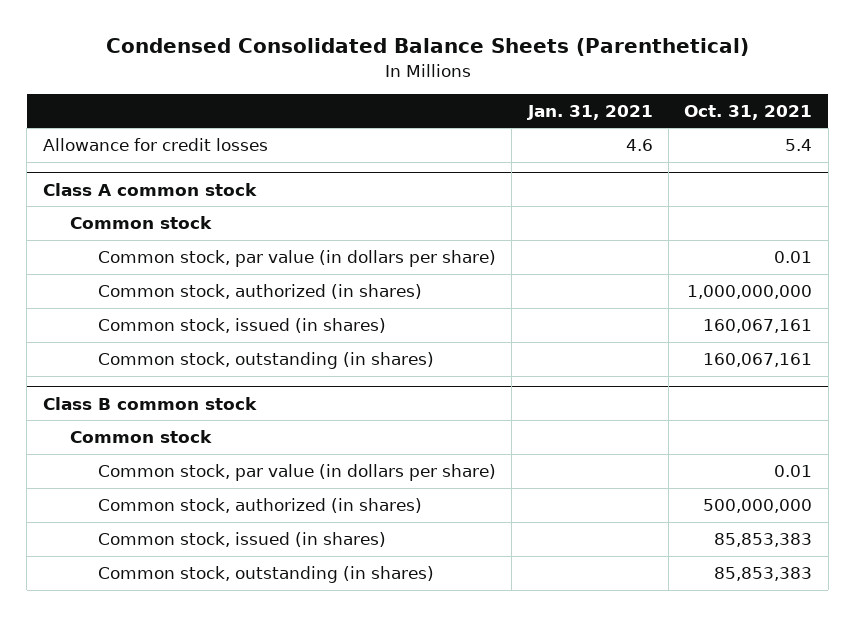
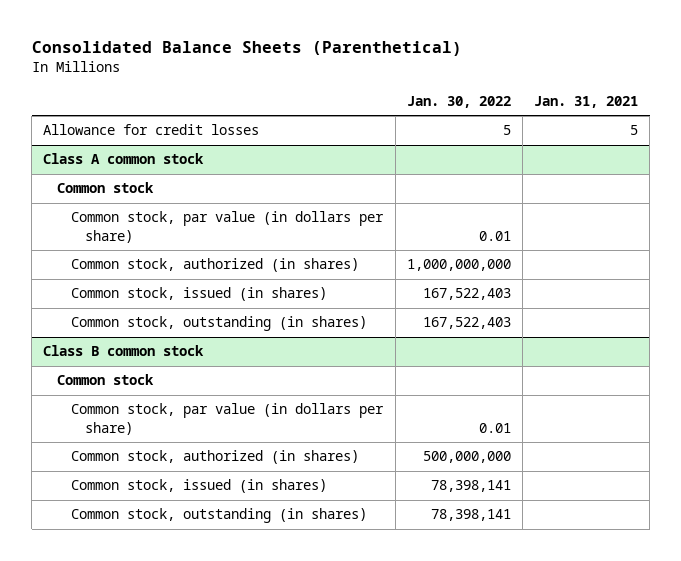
[105,38,749,57] Condensed Consolidated Balance Sheets (Parenthetical) -> [31,41,462,57] Consolidated Balance Sheets (Parenthetical)
[684,104,813,120] Oct. 31, 2021 -> none
none -> [406,96,511,109] Jan. 30, 2022
[625,139,653,152] 4.6 -> [630,125,639,136] 5

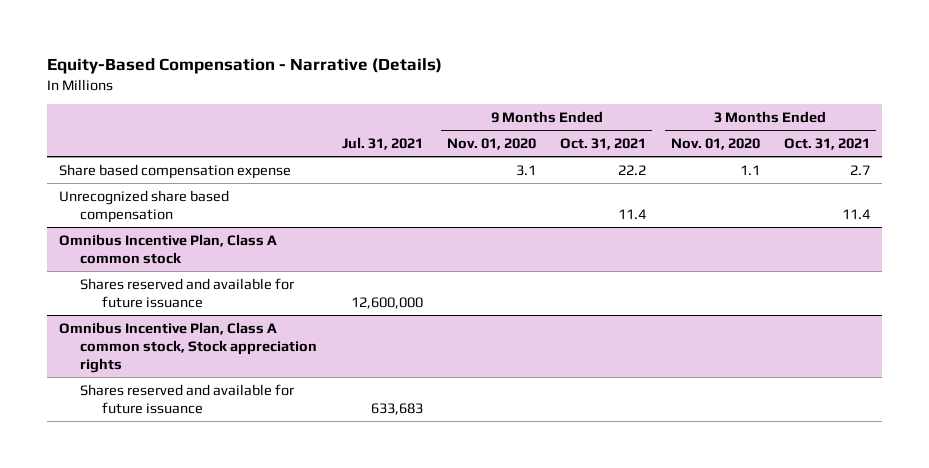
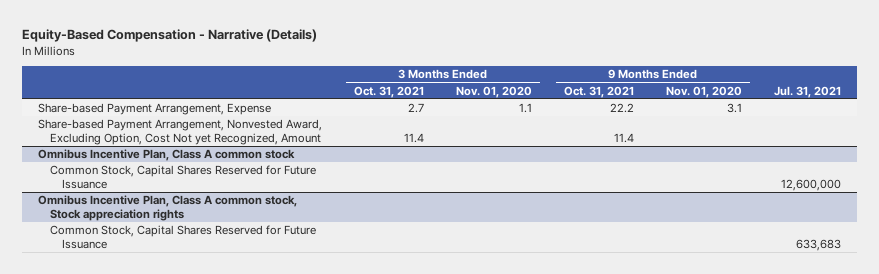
[58,163,291,179] Share based compensation expense -> [37,103,271,116] Share-based Payment Arrangement, Expense
[58,189,229,223] Unrecognized share based compensation -> [37,119,322,145] Share-based Payment Arrangement, Nonvested Award, Excluding Option, Cost Not yet Recognized, Amount
[80,277,295,308] Shares reserved and available for future issuance -> [49,165,316,189] Common Stock, Capital Shares Reserved for Future Issuance
[80,383,295,414] Shares reserved and available for future issuance -> [49,225,316,249] Common Stock, Capital Shares Reserved for Future Issuance

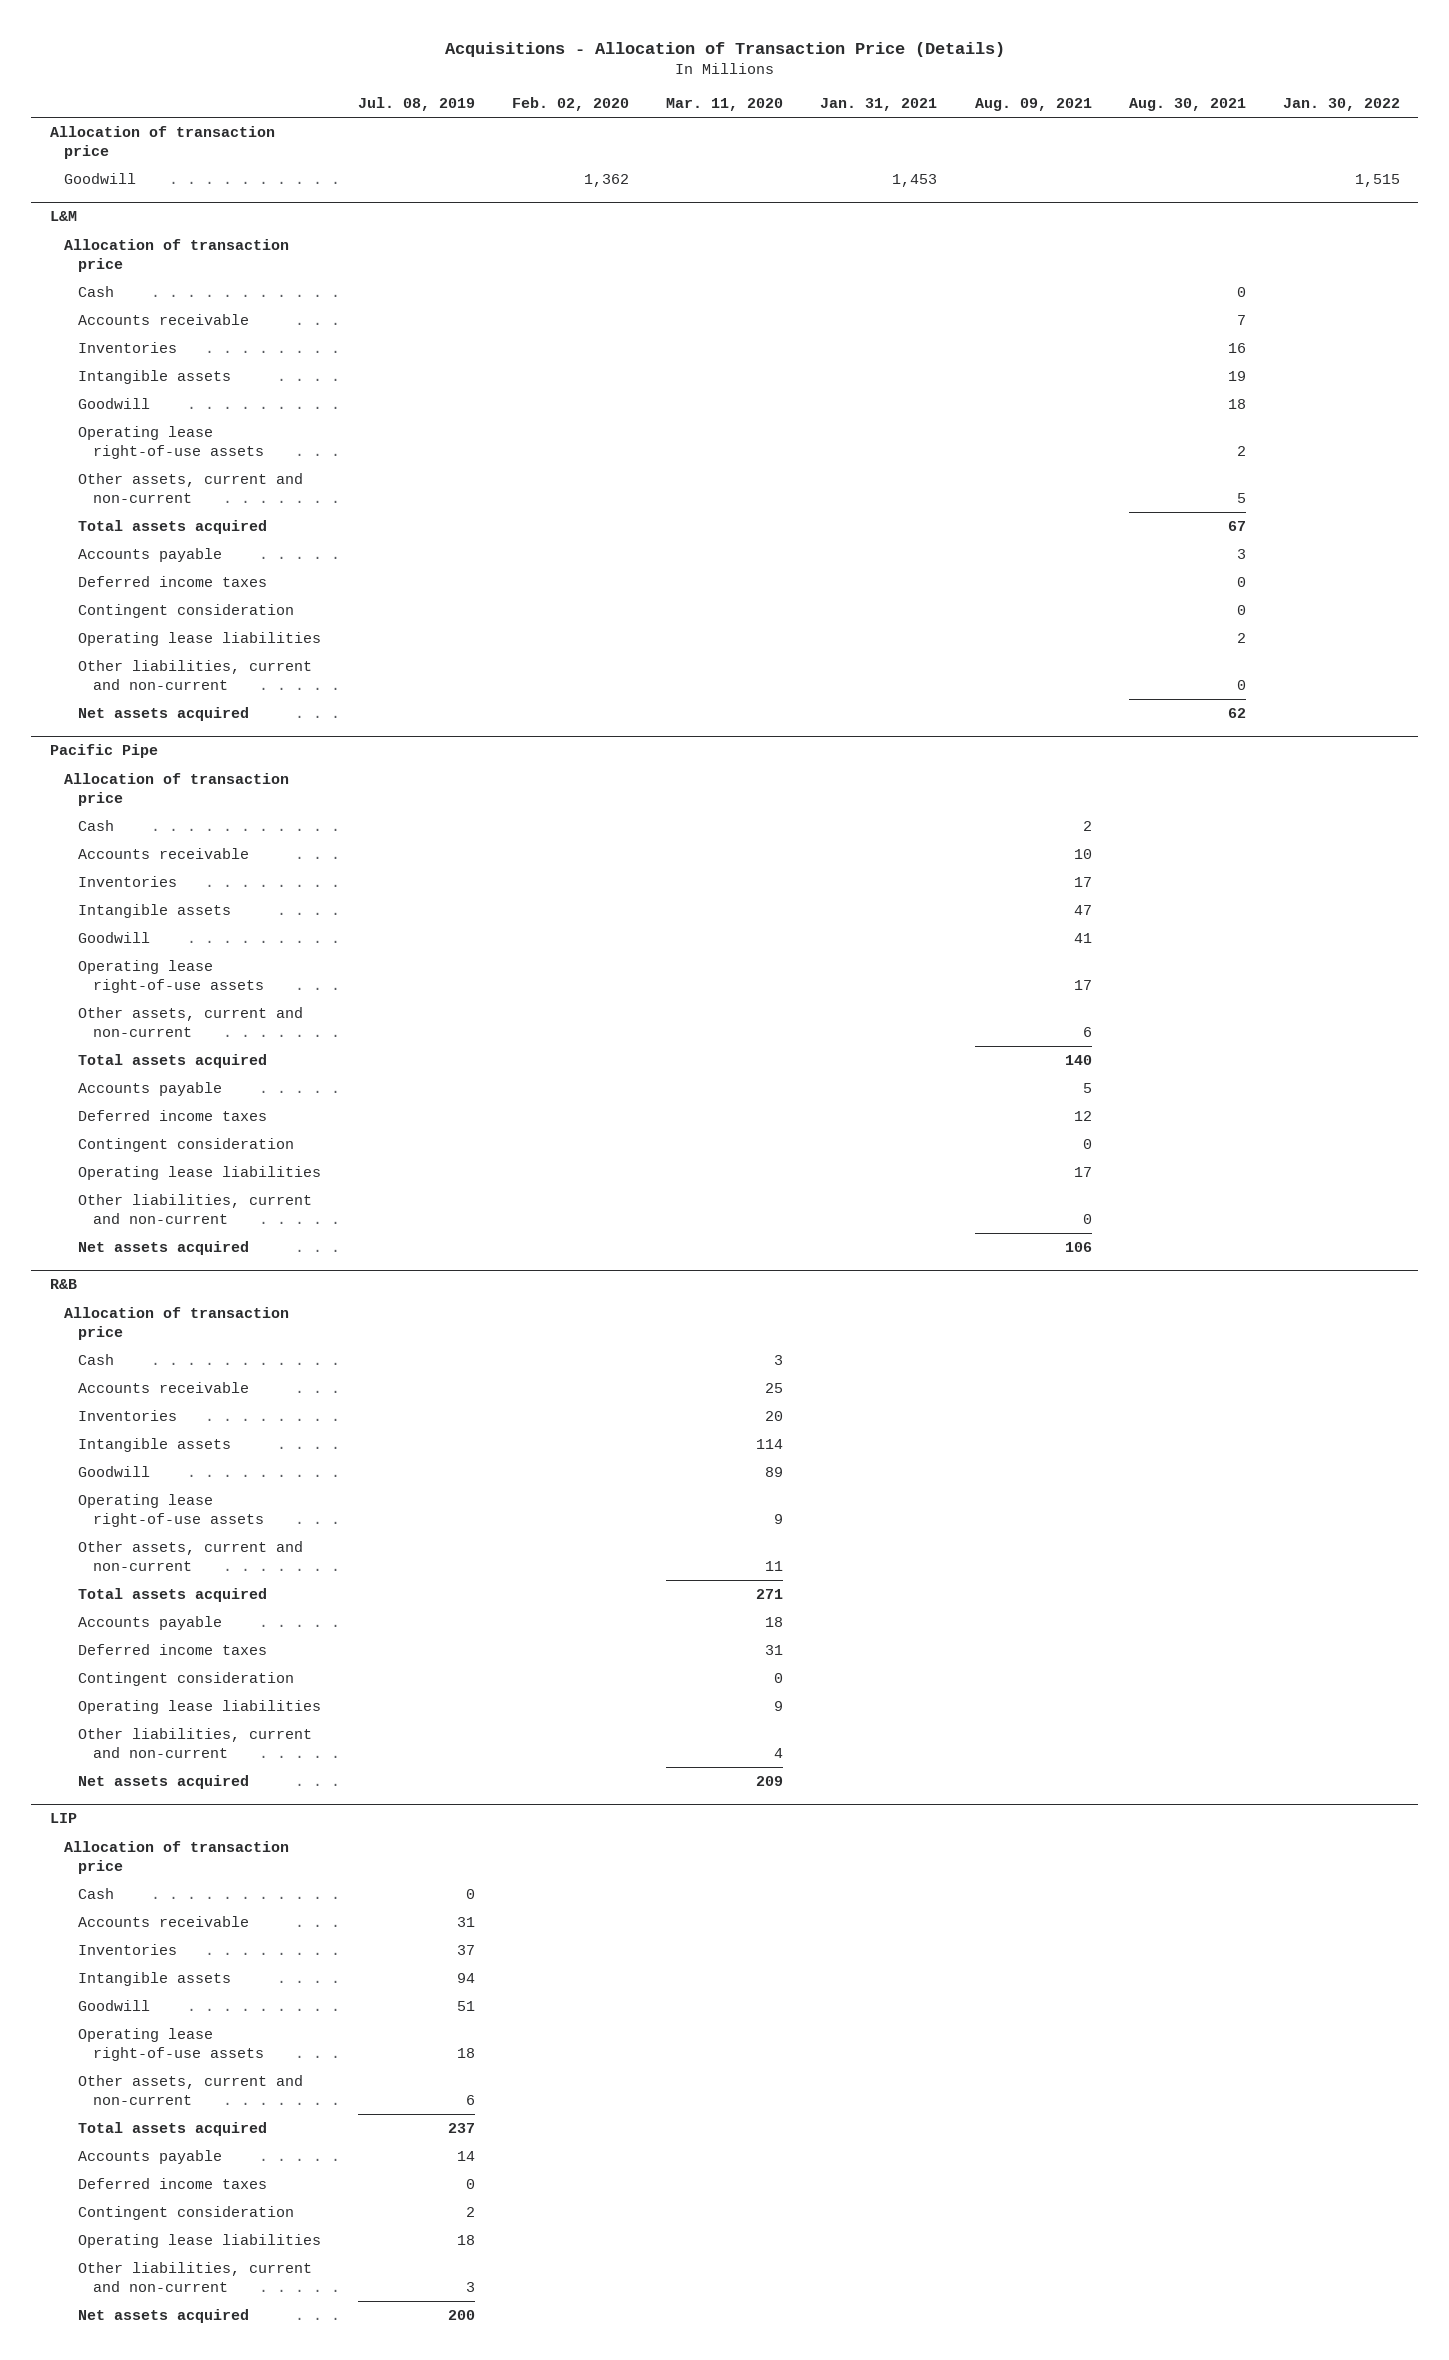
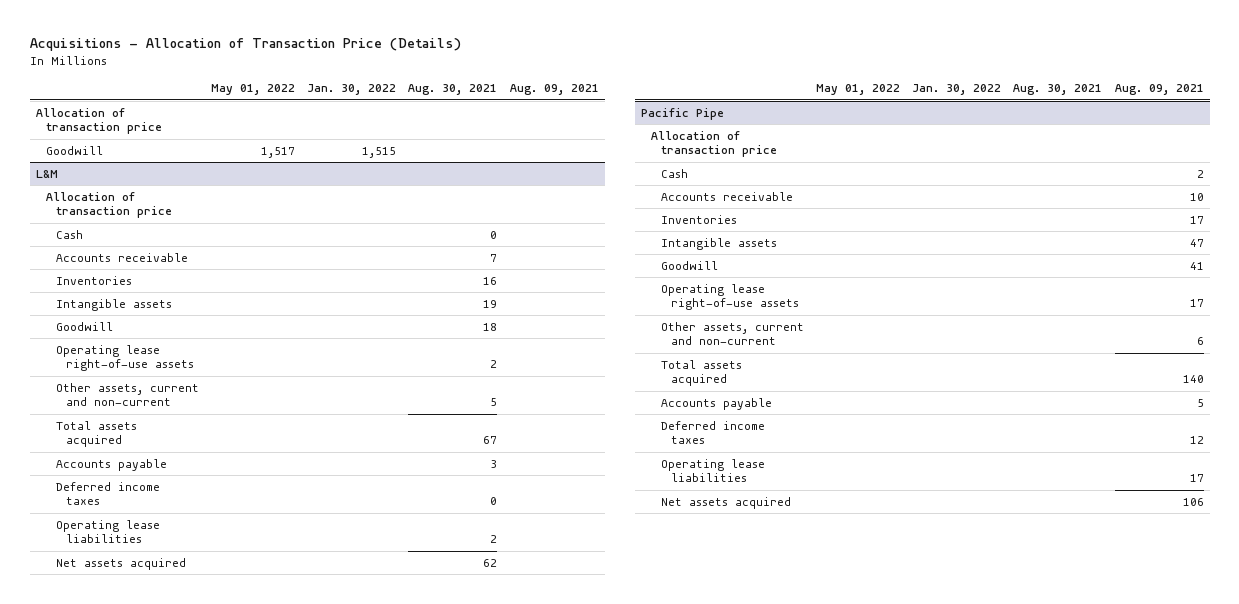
[358,96,476,111] Jul. 08, 2019 -> none
[512,96,630,111] Feb. 02, 2020 -> none
[666,97,784,111] Mar. 11, 2020 -> none
[820,97,938,111] Jan. 31, 2021 -> none
none -> [210,84,295,96] May 01, 2022
[78,603,295,618] Contingent consideration -> none
[78,659,313,690] Other liabilities, current and non-current -> none
[78,1137,295,1152] Contingent consideration -> none
[78,1193,313,1224] Other liabilities, current and non-current -> none
[49,1279,77,1290] R&B -> none
[64,1306,290,1340] Allocation of transaction price -> none
[78,1353,115,1365] Cash -> none
[78,1381,250,1393] Accounts receivable -> none
[78,1409,178,1421] Inventories -> none
[78,1437,232,1452] Intangible assets -> none
[78,1465,151,1477] Goodwill -> none
[78,1493,264,1527] Operating lease right-of-use assets -> none
[78,1540,304,1571] Other assets, current and non-current -> none
[78,1587,268,1602] Total assets acquired -> none
[78,1615,223,1630] Accounts payable -> none
[78,1643,268,1655] Deferred income taxes -> none
[78,1671,295,1686] Contingent consideration -> none
[78,1699,322,1714] Operating lease liabilities -> none
[78,1727,313,1758] Other liabilities, current and non-current -> none
[78,1774,250,1789] Net assets acquired -> none
[49,1813,77,1824] LIP -> none
[64,1840,290,1874] Allocation of transaction price -> none
[78,1887,115,1899] Cash -> none
[78,1915,250,1927] Accounts receivable -> none
[78,1943,178,1955] Inventories -> none
[78,1971,232,1986] Intangible assets -> none
[78,1999,151,2011] Goodwill -> none
[78,2027,264,2061] Operating lease right-of-use assets -> none
[78,2074,304,2105] Other assets, current and non-current -> none
[78,2121,268,2136] Total assets acquired -> none
[78,2149,223,2164] Accounts payable -> none
[78,2177,268,2189] Deferred income taxes -> none
[78,2205,295,2220] Contingent consideration -> none
[78,2233,322,2248] Operating lease liabilities -> none
[78,2261,313,2292] Other liabilities, current and non-current -> none
[78,2308,250,2323] Net assets acquired -> none

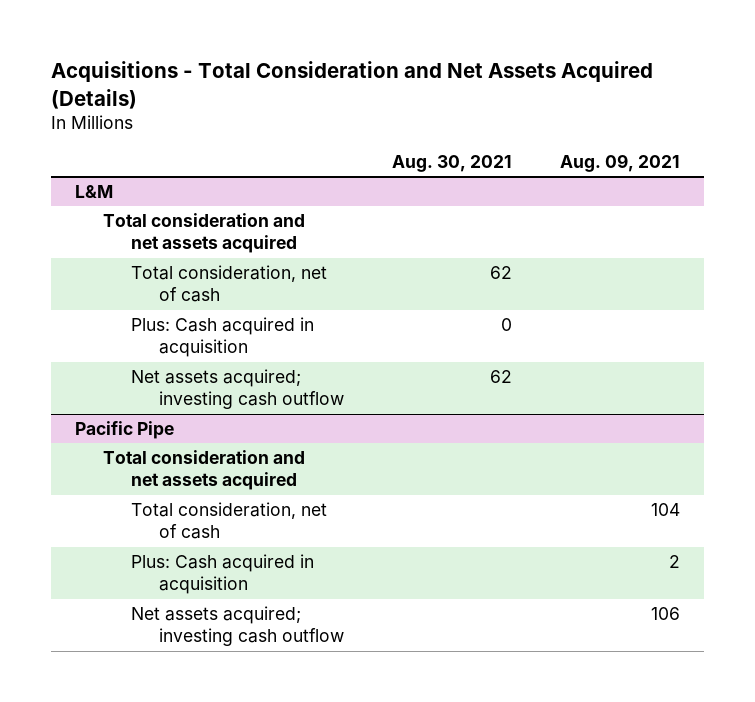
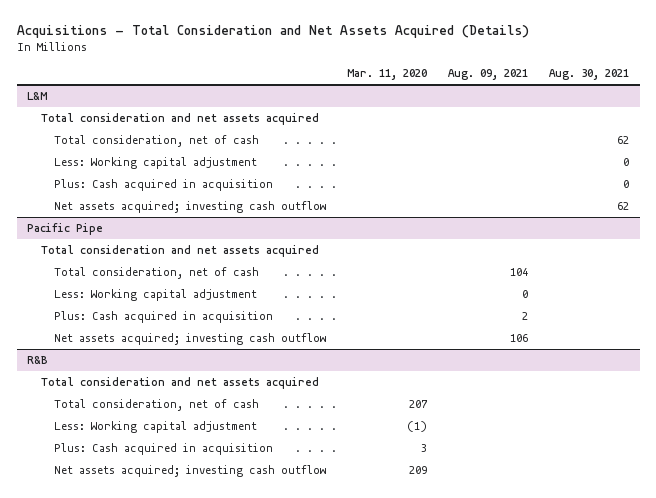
none -> [347,69,428,81] Mar. 11, 2020
none -> [54,157,258,170] Less: Working capital adjustment
none -> [54,289,258,302] Less: Working capital adjustment
none -> [27,356,49,365] R&B
none -> [40,377,319,390] Total consideration and net assets acquired
none -> [54,399,260,412] Total consideration, net of cash
none -> [54,421,258,434] Less: Working capital adjustment
none -> [54,443,274,456] Plus: Cash acquired in acquisition
none -> [54,465,327,478] Net assets acquired; investing cash outflow

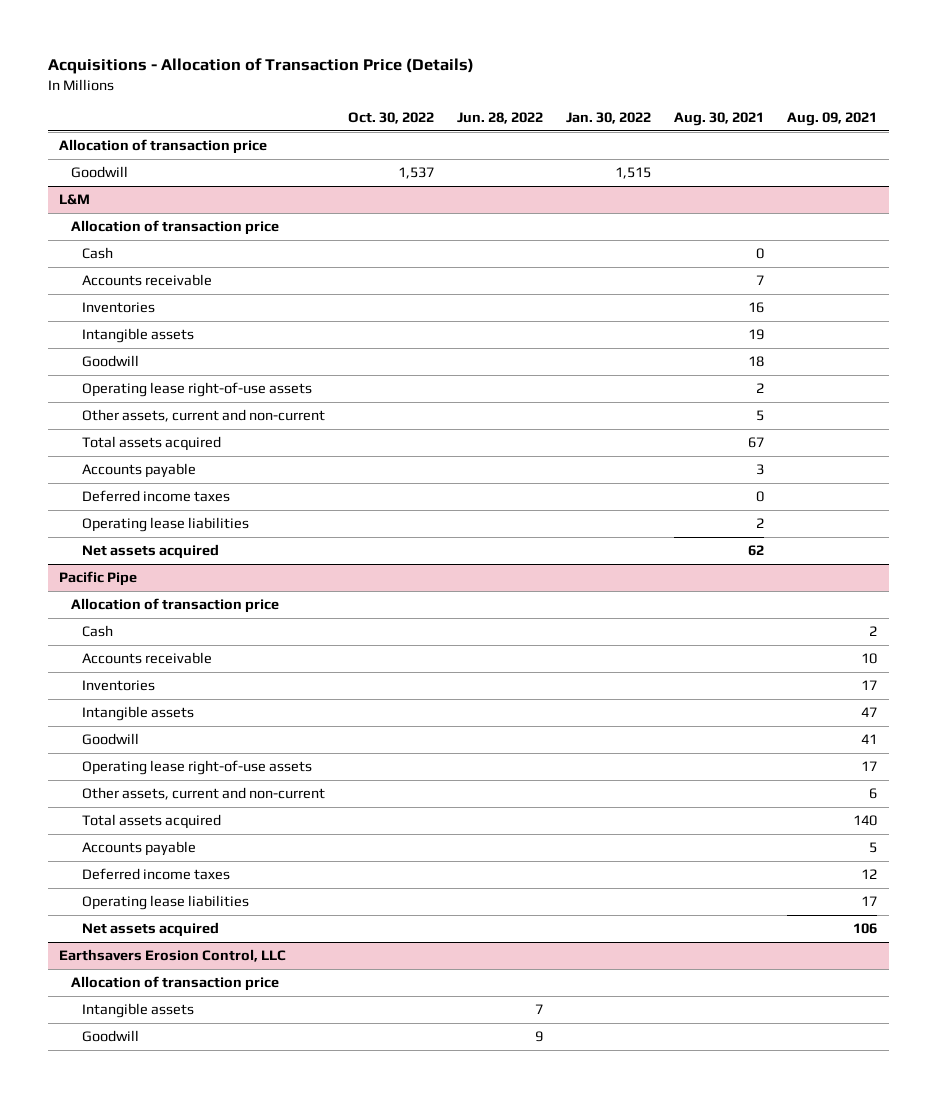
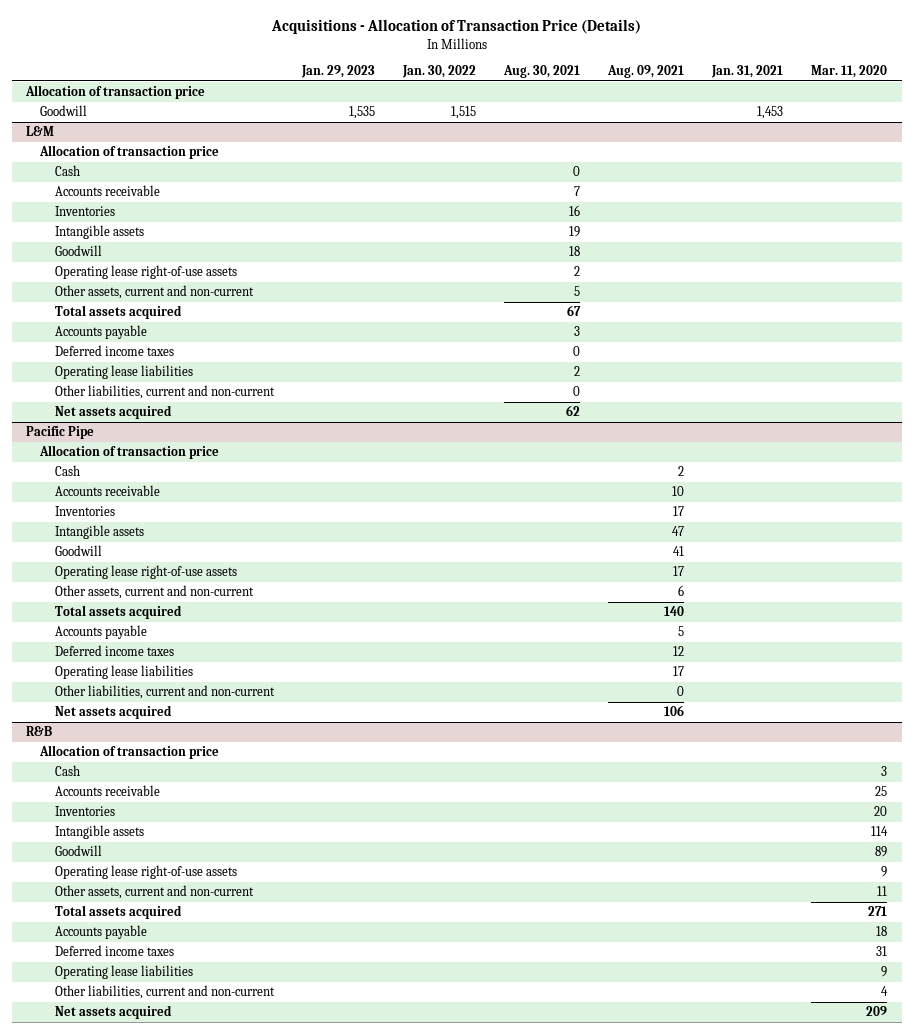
[348,112,435,125] Oct. 30, 2022 -> none
[457,112,544,125] Jun. 28, 2022 -> none
none -> [300,65,375,79] Jan. 29, 2023
none -> [711,65,784,79] Jan. 31, 2021
none -> [811,65,888,79] Mar. 11, 2020
none -> [54,385,275,400] Other liabilities, current and non-current
none -> [54,685,275,700] Other liabilities, current and non-current
[59,949,287,963] Earthsavers Erosion Control, LLC -> none
[70,976,279,992] Allocation of transaction price -> none
[82,1003,195,1019] Intangible assets -> none
[82,1030,140,1043] Goodwill -> none
none -> [25,726,52,737] R&B
none -> [39,745,220,760] Allocation of transaction price
none -> [54,765,80,777] Cash
none -> [54,785,160,797] Accounts receivable
none -> [54,806,115,817] Inventories
none -> [54,825,144,840] Intangible assets
none -> [54,845,102,857] Goodwill
none -> [54,865,237,880] Operating lease right-of-use assets
none -> [54,885,254,900] Other assets, current and non-current
none -> [54,905,182,920] Total assets acquired
none -> [54,925,147,940] Accounts payable
none -> [54,945,174,957] Deferred income taxes
none -> [54,965,193,980] Operating lease liabilities
none -> [54,985,275,1000] Other liabilities, current and non-current
none -> [54,1005,172,1020] Net assets acquired

